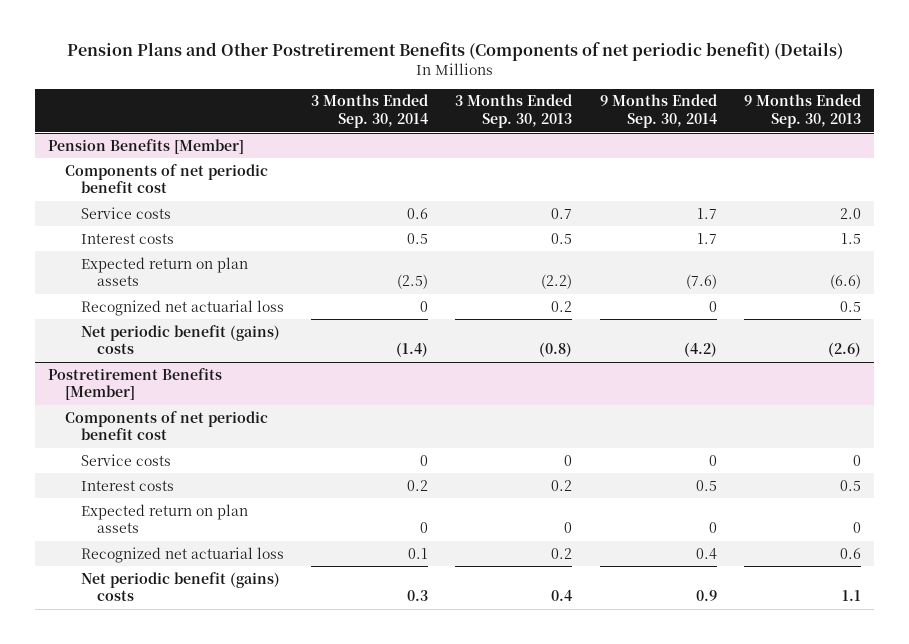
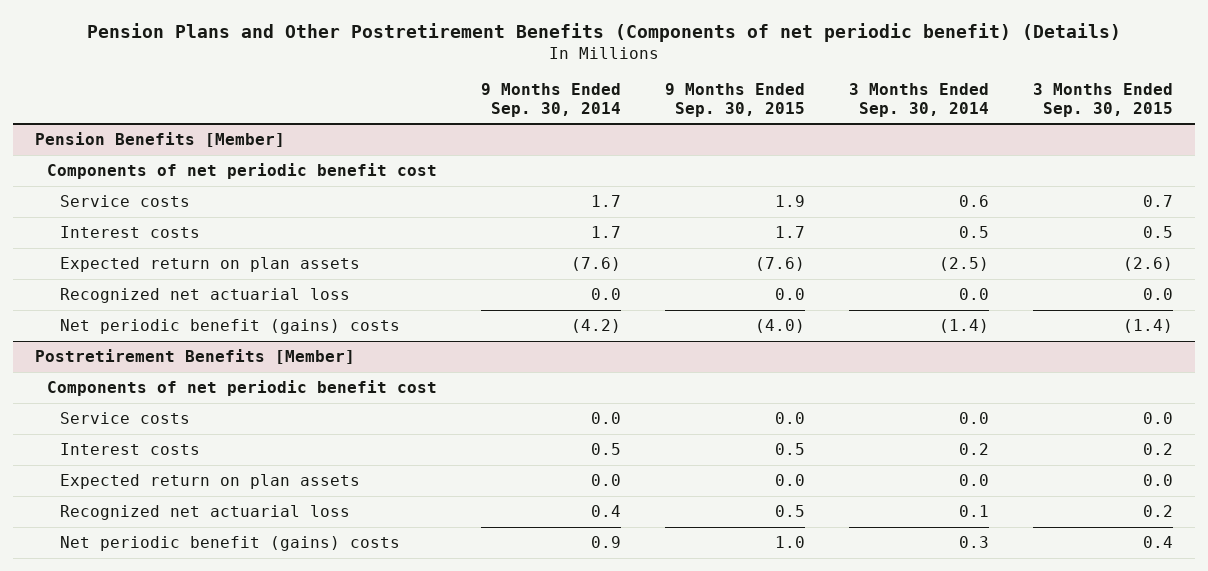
[455,94,573,129] 3 Months Ended Sep. 30, 2013 -> none
[743,94,861,129] 9 Months Ended Sep. 30, 2013 -> none
none -> [665,83,806,117] 9 Months Ended Sep. 30, 2015
none -> [1032,83,1173,117] 3 Months Ended Sep. 30, 2015
[420,300,429,312] 0 -> [959,288,990,301] 0.0
[708,300,717,312] 0 -> [591,288,622,301] 0.0
[420,454,429,466] 0 -> [959,412,990,425] 0.0
[708,454,717,466] 0 -> [591,412,622,425] 0.0
[420,522,429,534] 0 -> [959,474,990,487] 0.0
[708,522,717,534] 0 -> [591,474,622,487] 0.0

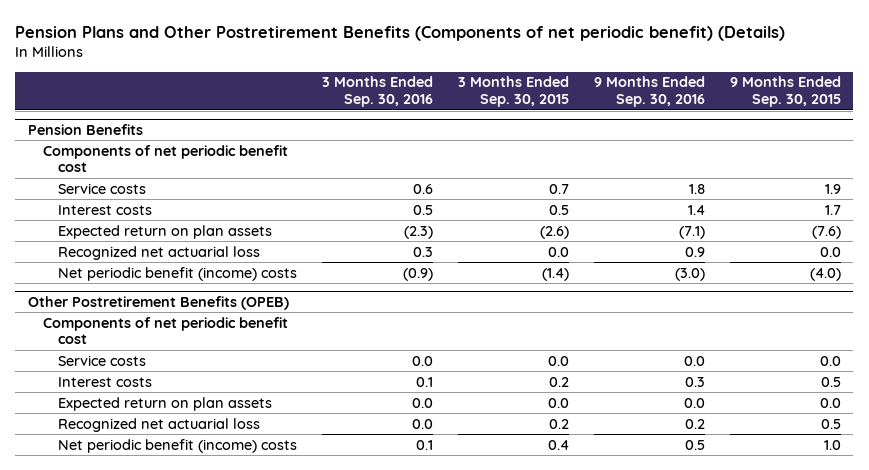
[481,83,622,117] 9 Months Ended Sep. 30, 2014 -> none
[849,83,990,117] 3 Months Ended Sep. 30, 2014 -> none
none -> [322,76,434,108] 3 Months Ended Sep. 30, 2016
none -> [594,76,706,108] 9 Months Ended Sep. 30, 2016
[35,132,286,148] Pension Benefits [Member] -> [27,124,143,136] Pension Benefits
[59,319,400,335] Net periodic benefit (gains) costs -> [58,266,298,281] Net periodic benefit (income) costs
[35,349,356,365] Postretirement Benefits [Member] -> [27,296,289,311] Other Postretirement Benefits (OPEB)
[59,536,400,552] Net periodic benefit (gains) costs -> [58,438,298,453] Net periodic benefit (income) costs

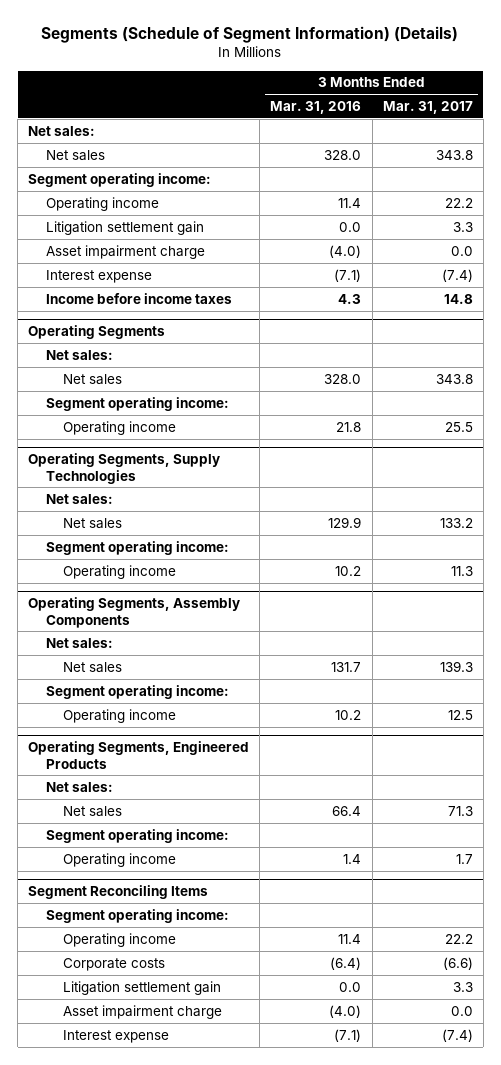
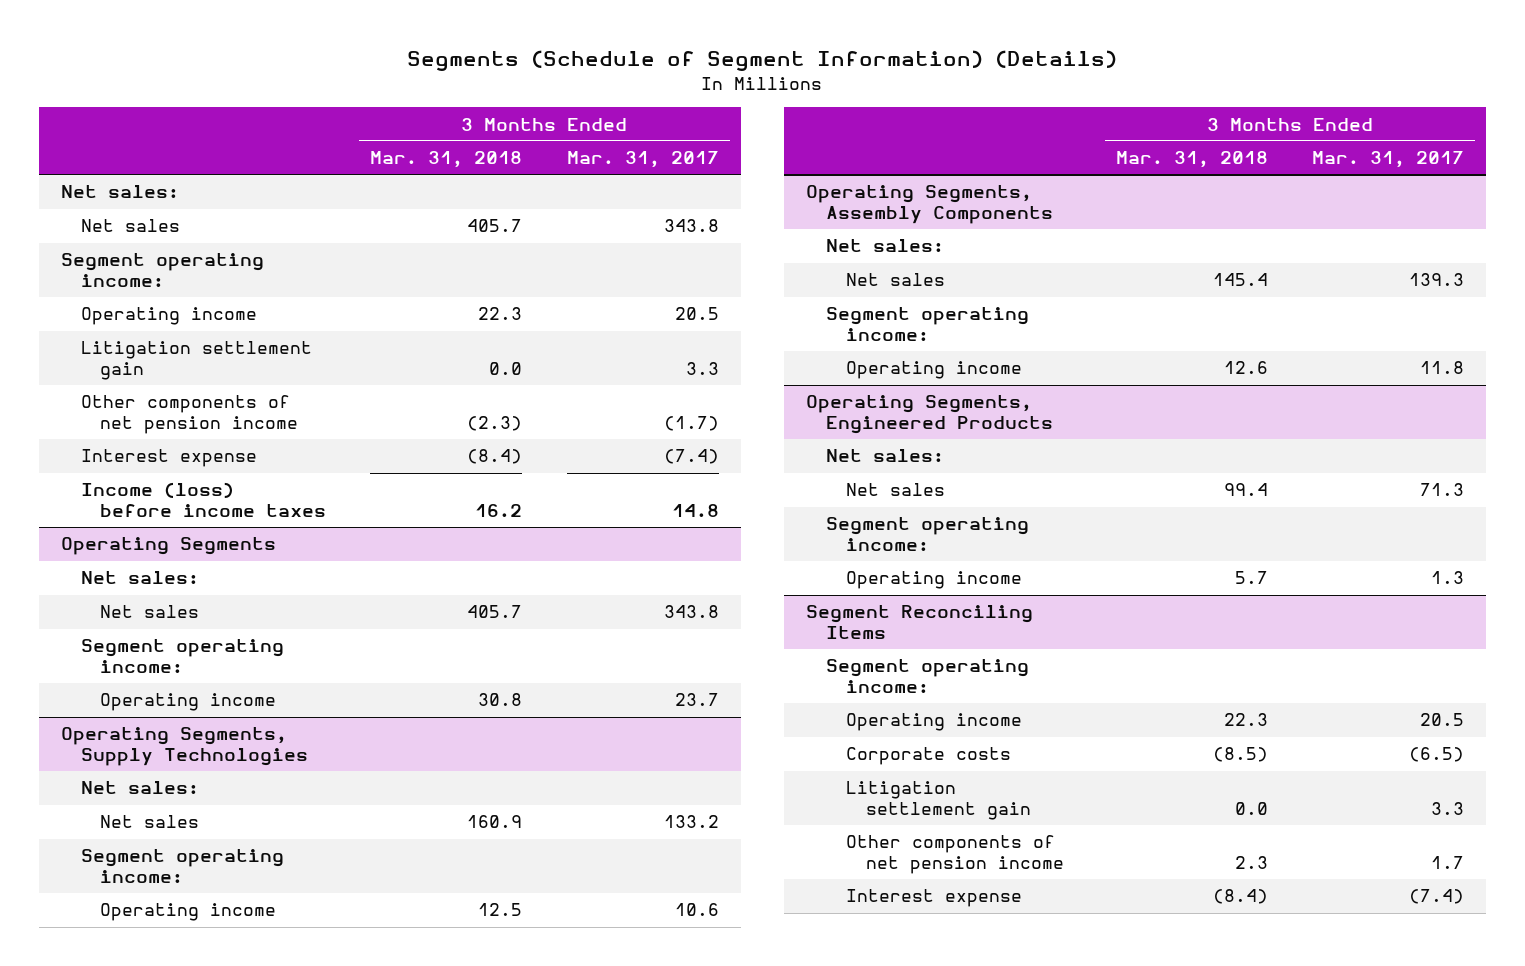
[270,100,362,114] Mar. 31, 2016 -> none
none -> [370,151,523,169] Mar. 31, 2018
[444,197,473,208] 22.2 -> [674,307,719,321] 20.5
[45,244,205,259] Asset impairment charge -> none
none -> [80,395,299,435] Other components of net pension income
[45,292,232,304] Income before income taxes -> [80,482,327,518] Income (loss) before income taxes
[444,421,473,432] 25.5 -> [674,693,719,707] 23.7
[450,565,473,576] 11.3 -> [674,903,719,917] 10.6
[447,709,473,720] 12.5 -> [1420,361,1465,375] 11.8
[455,853,473,864] 1.7 -> [1431,571,1465,585] 1.3
[444,933,473,944] 22.2 -> [1420,713,1465,727] 20.5
[442,956,473,970] (6.6) -> [1409,747,1465,763] (6.5)
[62,1004,222,1019] Asset impairment charge -> none
none -> [846,835,1065,875] Other components of net pension income

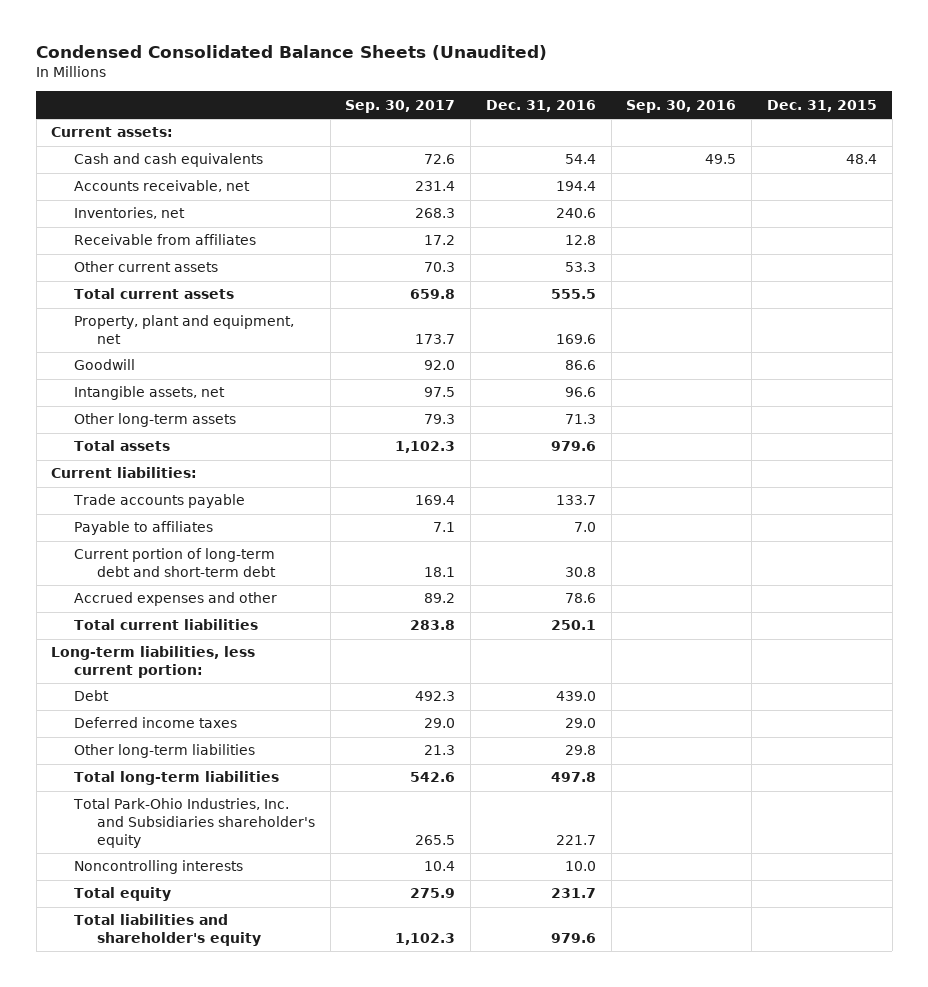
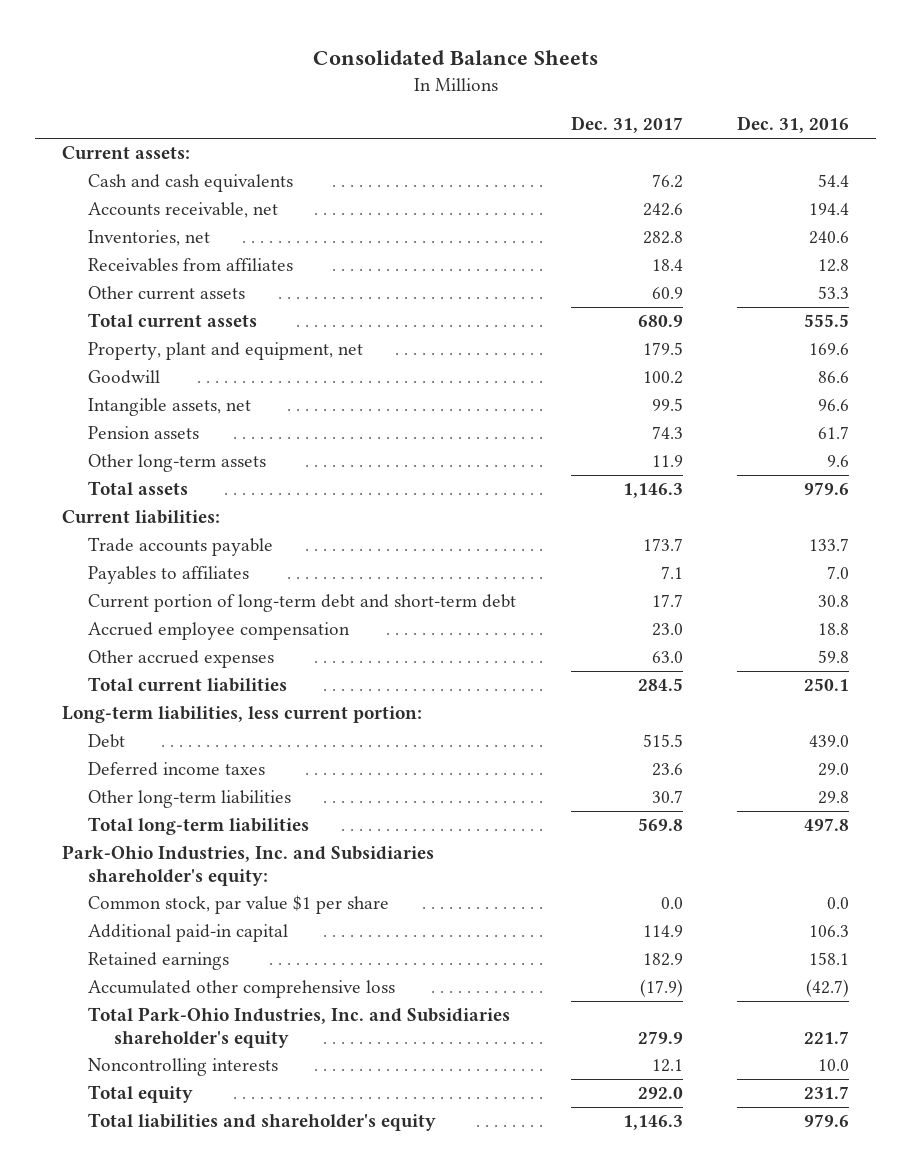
[36,45,548,61] Condensed Consolidated Balance Sheets (Unaudited) -> [312,49,598,65] Consolidated Balance Sheets
[345,99,456,113] Sep. 30, 2017 -> none
[626,99,737,113] Sep. 30, 2016 -> none
[766,99,877,112] Dec. 31, 2015 -> none
none -> [570,116,683,134] Dec. 31, 2017
[74,234,257,246] Receivable from affiliates -> [88,258,294,273] Receivables from affiliates
none -> [88,426,200,440] Pension assets
[564,414,596,425] 71.3 -> [827,455,850,468] 9.6
[74,521,214,536] Payable to affiliates -> [88,566,250,585] Payables to affiliates
none -> [88,622,351,641] Accrued employee compensation
[74,592,278,607] Accrued expenses and other -> [88,650,275,669] Other accrued expenses
[564,593,596,604] 78.6 -> [818,650,850,664] 59.8
none -> [62,845,435,886] Park-Ohio Industries, Inc. and Subsidiaries shareholder's equity:
none -> [88,895,390,915] Common stock, par value $1 per share
none -> [88,924,289,943] Additional paid-in capital
none -> [88,952,230,971] Retained earnings
none -> [88,980,396,999] Accumulated other comprehensive loss

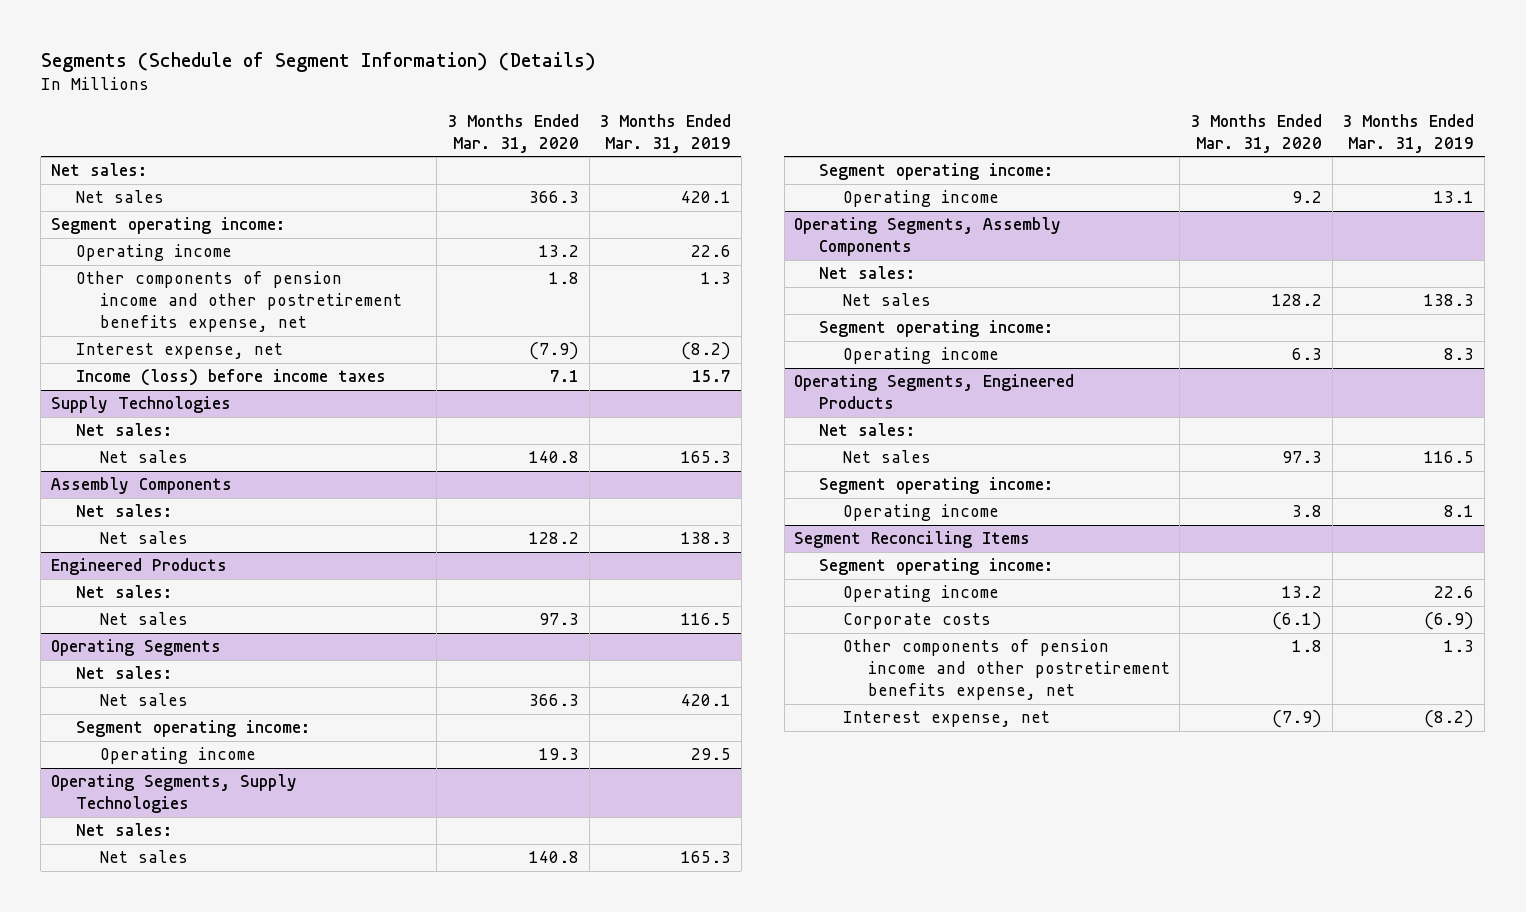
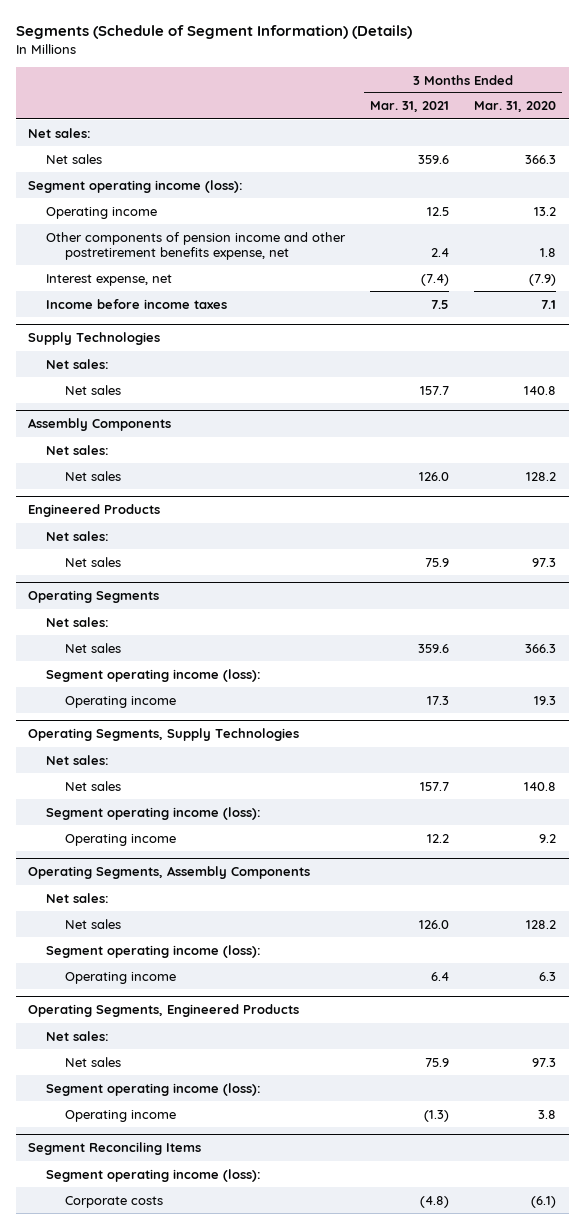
[599,113,732,153] 3 Months Ended Mar. 31, 2019 -> none
none -> [370,101,450,113] Mar. 31, 2021
[51,217,286,235] Segment operating income: -> [27,179,243,193] Segment operating income (loss):
[75,369,386,387] Income (loss) before income taxes -> [46,298,228,309] Income before income taxes
[75,720,310,738] Segment operating income: -> [46,668,262,682] Segment operating income (loss):
[818,163,1053,181] Segment operating income: -> [46,806,262,820] Segment operating income (loss):
[818,320,1053,338] Segment operating income: -> [46,944,262,958] Segment operating income (loss):
[818,477,1053,495] Segment operating income: -> [46,1082,262,1096] Segment operating income (loss):
[843,585,1000,603] Operating income -> none
[818,558,1053,576] Segment operating income: -> [46,1168,262,1182] Segment operating income (loss):
[843,639,1170,701] Other components of pension income and other postretirement benefits expense, net -> none
[843,711,1051,728] Interest expense, net -> none

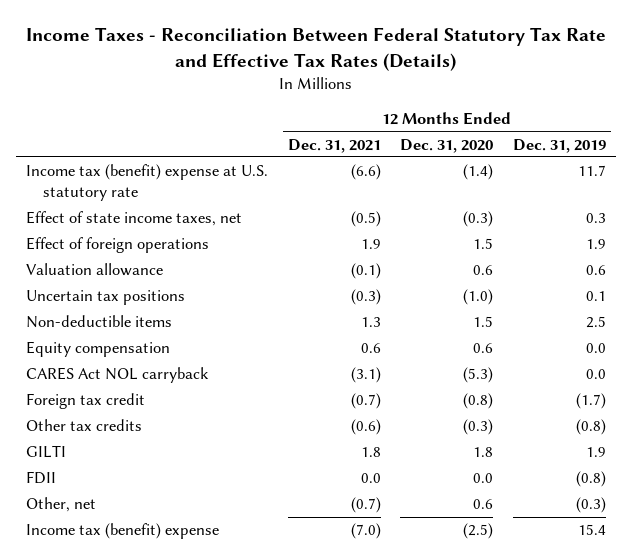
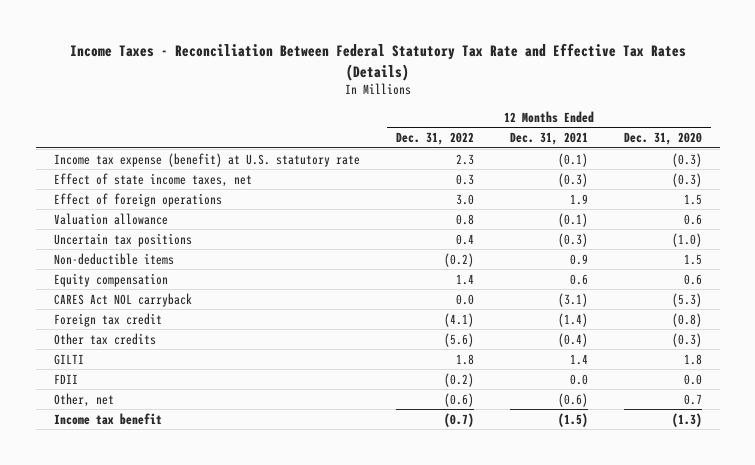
[513,138,607,153] Dec. 31, 2019 -> none
none -> [395,132,474,146] Dec. 31, 2022
[25,164,268,202] Income tax (benefit) expense at U.S. statutory rate -> [53,152,360,167] Income tax expense (benefit) at U.S. statutory rate
[350,164,381,181] (6.6) -> [557,152,588,167] (0.1)
[463,164,494,181] (1.4) -> [671,152,702,167] (0.3)
[350,211,381,228] (0.5) -> [557,172,588,187] (0.3)
[360,317,381,328] 1.3 -> [569,253,588,265] 0.9
[350,393,381,410] (0.7) -> [557,312,588,327] (1.4)
[350,419,381,436] (0.6) -> [557,332,588,347] (0.4)
[360,447,381,458] 1.8 -> [569,353,588,365] 1.4
[350,497,381,514] (0.7) -> [557,392,588,407] (0.6)
[473,499,494,510] 0.6 -> [683,393,702,405] 0.7
[25,523,219,540] Income tax (benefit) expense -> [53,412,162,425] Income tax benefit
[350,523,381,540] (7.0) -> [557,412,588,427] (1.5)
[463,523,494,540] (2.5) -> [671,412,702,427] (1.3)

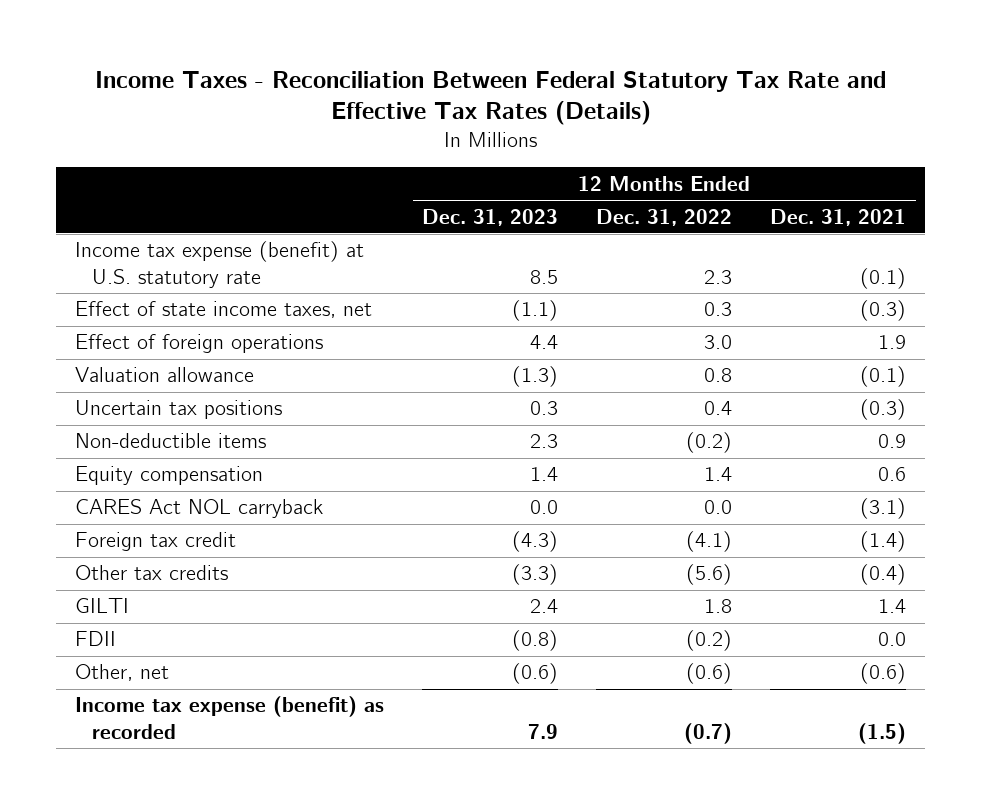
[623,132,702,146] Dec. 31, 2020 -> none
none -> [422,208,559,226] Dec. 31, 2023
[53,412,162,425] Income tax benefit -> [75,696,385,739] Income tax expense (benefit) as recorded

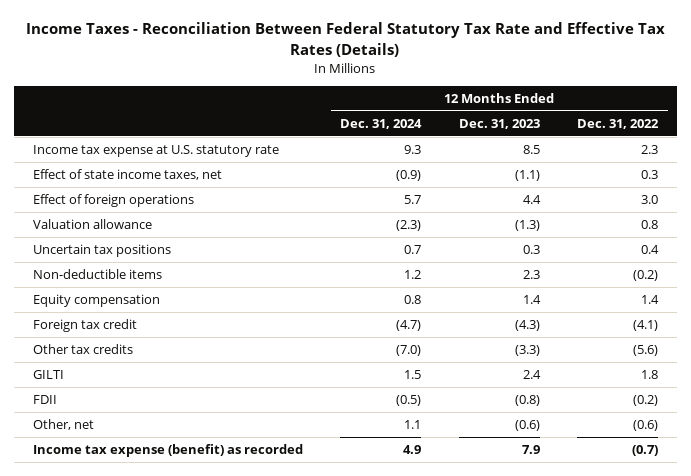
[770,208,907,226] Dec. 31, 2021 -> none
none -> [340,118,423,129] Dec. 31, 2024
[75,241,365,288] Income tax expense (benefit) at U.S. statutory rate -> [32,145,279,158] Income tax expense at U.S. statutory rate
[75,499,324,519] CARES Act NOL carryback -> none

